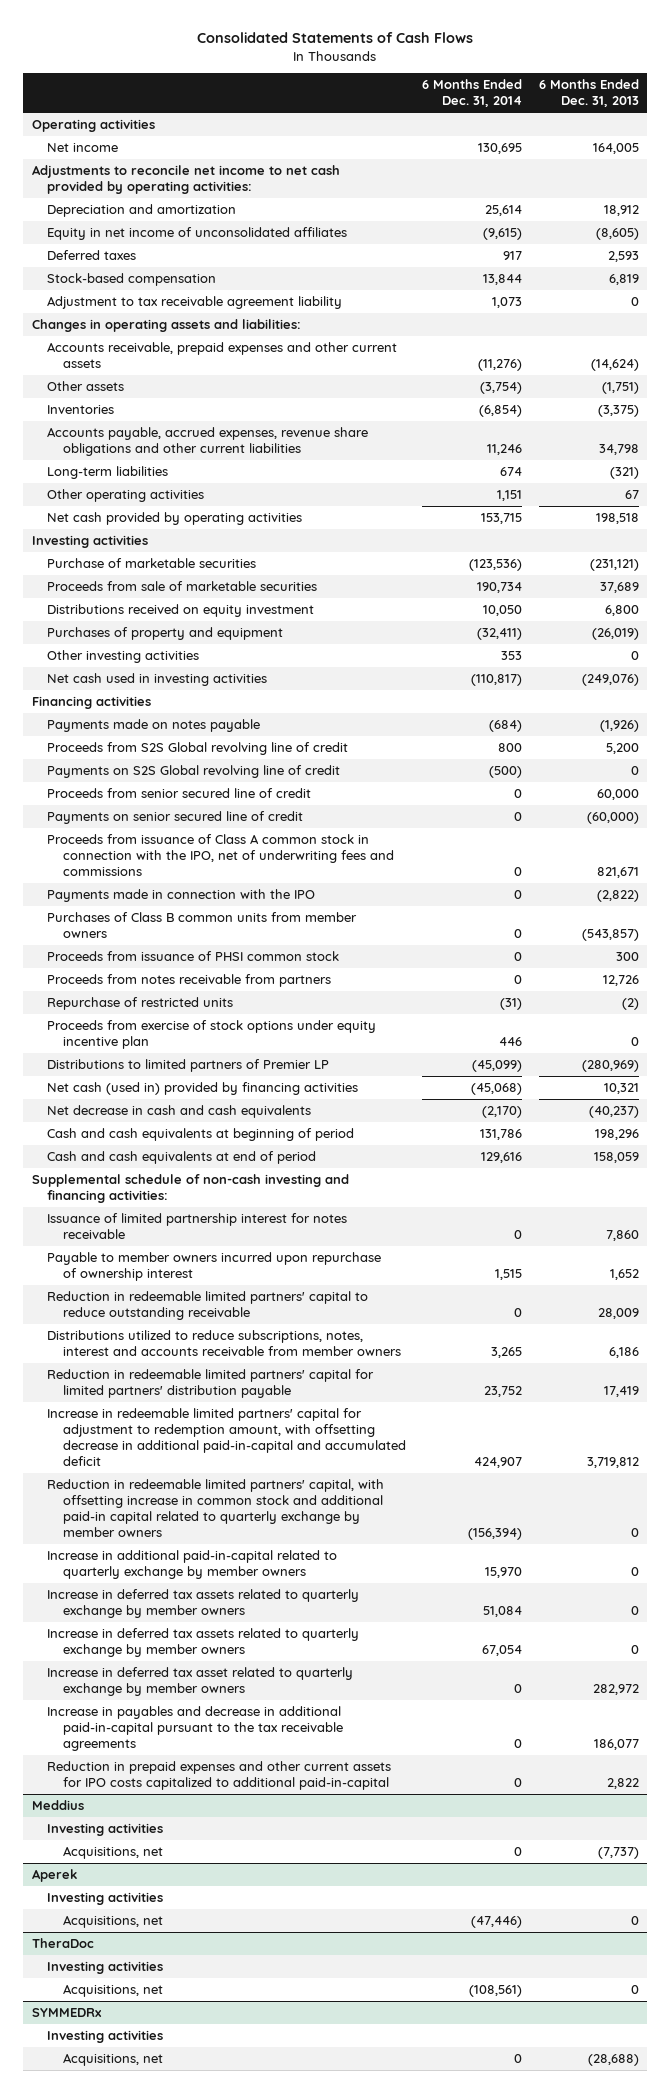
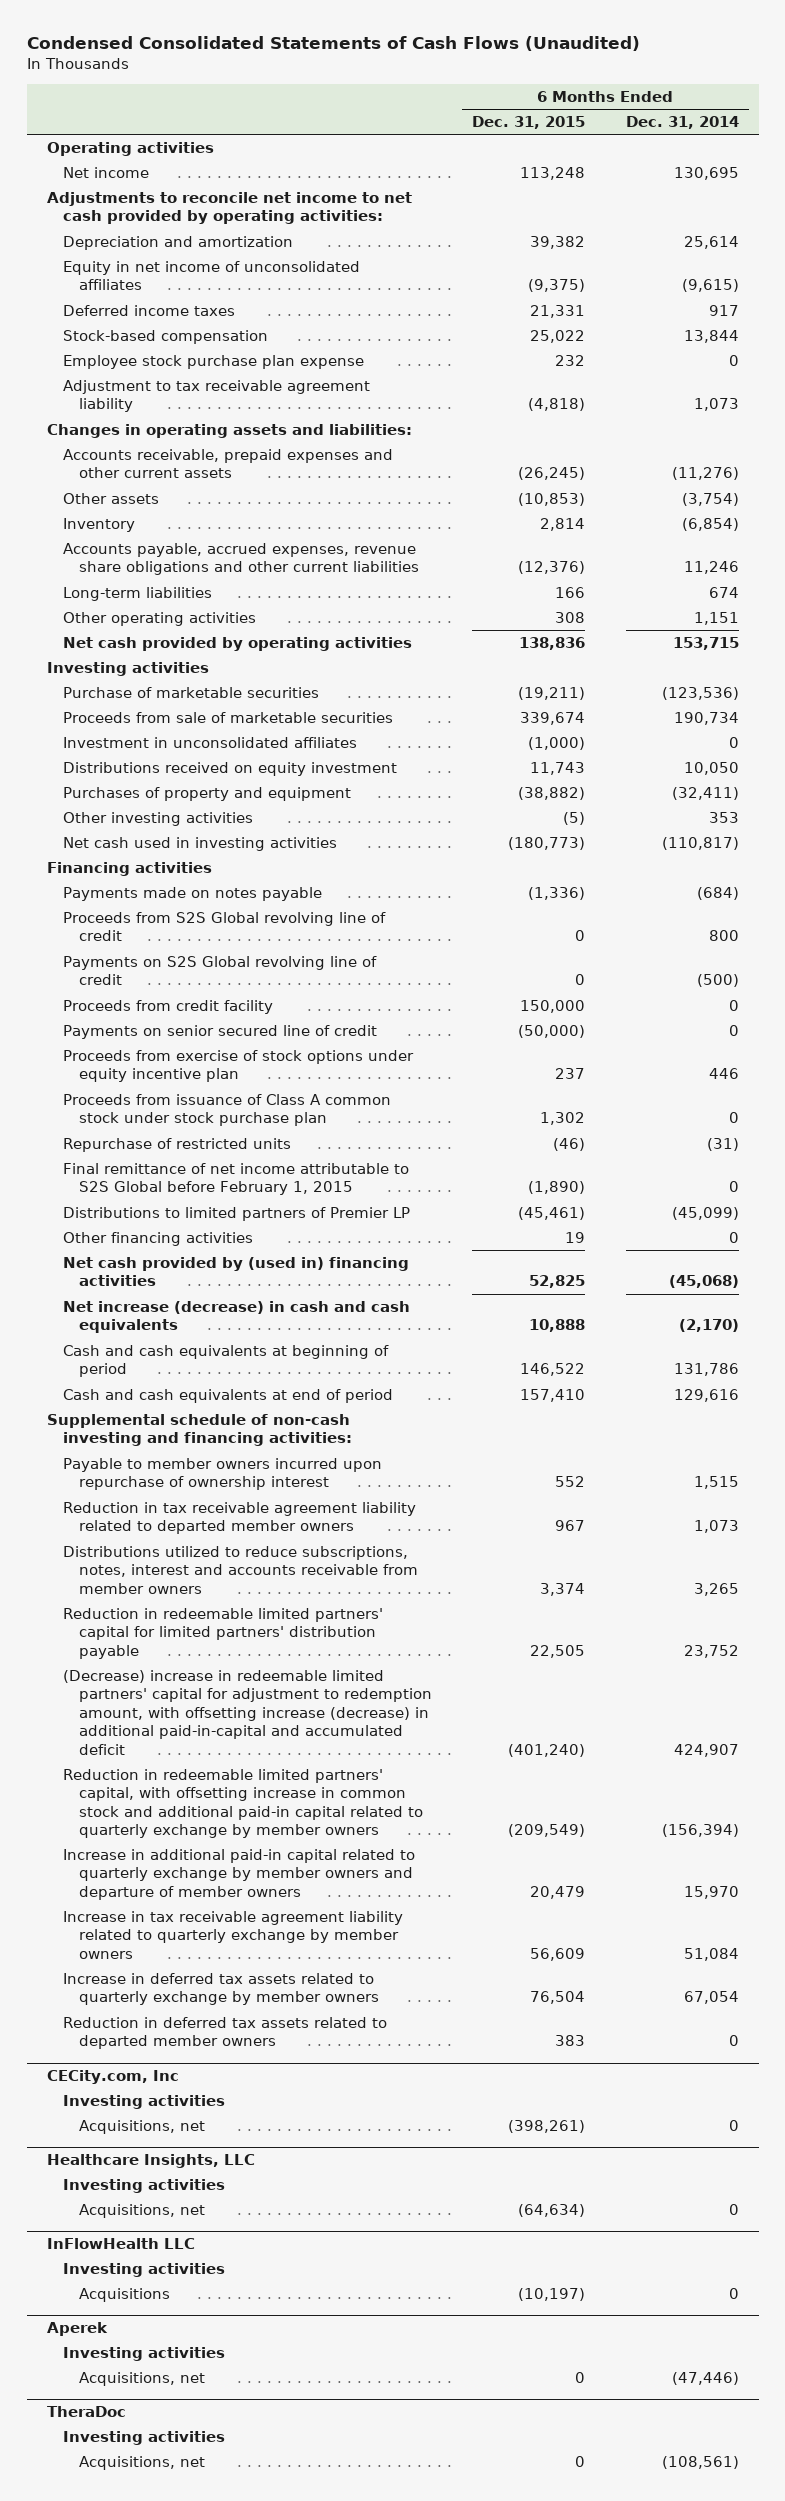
[197,32,474,44] Consolidated Statements of Cash Flows -> [26,36,640,52] Condensed Consolidated Statements of Cash Flows (Unaudited)
[538,79,639,108] 6 Months Ended Dec. 31, 2013 -> none
none -> [472,115,586,129] Dec. 31, 2015
[47,250,137,261] Deferred taxes -> [62,304,235,316] Deferred income taxes
none -> [62,354,364,369] Employee stock purchase plan expense
[47,405,115,415] Inventories -> [62,517,135,532] Inventory
none -> [62,736,357,748] Investment in unconsolidated affiliates
[47,788,312,799] Proceeds from senior secured line of credit -> none
none -> [62,999,273,1014] Proceeds from credit facility
[47,834,394,876] Proceeds from issuance of Class A common stock in connection with the IPO, net of underwriting fees and commissions -> none
[47,889,316,903] Payments made in connection with the IPO -> none
[47,912,358,938] Purchases of Class B common units from member owners -> none
[47,951,340,962] Proceeds from issuance of PHSI common stock -> none
[47,974,332,988] Proceeds from notes receivable from partners -> none
none -> [62,1093,391,1127] Proceeds from issuance of Class A common stock under stock purchase plan
[47,997,234,1011] Repurchase of restricted units -> [62,1137,291,1152] Repurchase of restricted units
none -> [62,1162,409,1196] Final remittance of net income attributable to S2S Global before February 1, 2015
none -> [62,1231,253,1246] Other financing activities
[47,1082,359,1096] Net cash (used in) provided by financing activities -> [62,1256,409,1287] Net cash provided by (used in) financing activities
[47,1105,312,1119] Net decrease in cash and cash equivalents -> [62,1300,410,1334] Net increase (decrease) in cash and cash equivalents
[47,1213,348,1239] Issuance of limited partnership interest for notes receivable -> none
[47,1291,369,1320] Reduction in redeemable limited partners' capital to reduce outstanding receivable -> none
none -> [62,1501,416,1535] Reduction in tax receivable agreement liability related to departed member owners
[47,1408,406,1466] Increase in redeemable limited partners' capital for adjustment to redemption amount, with offsetting decrease in additional paid-in-capital and accumulated deficit -> [62,1669,433,1755] (Decrease) increase in redeemable limited partners' capital for adjustment to redemption amount, with offsetting increase (decrease) in additional paid-in-capital and accumulated deficit
[47,1550,338,1579] Increase in additional paid-in-capital related to quarterly exchange by member owners -> [62,1848,415,1900] Increase in additional paid-in capital related to quarterly exchange by member owners and departure of member owners
[47,1589,360,1618] Increase in deferred tax assets related to quarterly exchange by member owners -> [62,1910,403,1959] Increase in tax receivable agreement liability related to quarterly exchange by member owners
[47,1667,354,1696] Increase in deferred tax asset related to quarterly exchange by member owners -> none
[47,1761,392,1790] Reduction in prepaid expenses and other current assets for IPO costs capitalized to additional paid-in-capital -> none
[31,1800,84,1811] Meddius -> none
[47,1706,343,1751] Increase in payables and decrease in additional paid-in-capital pursuant to the tax receivable agreements -> [62,2016,387,2050] Reduction in deferred tax assets related to departed member owners
none -> [46,2070,179,2085] CECity.com, Inc
none -> [46,2154,255,2169] Healthcare Insights, LLC
none -> [62,2178,225,2193] Investing activities
none -> [79,2203,206,2218] Acquisitions, net
none -> [46,2238,195,2250] InFlowHealth LLC
none -> [62,2262,225,2277] Investing activities
none -> [79,2287,171,2302] Acquisitions
[31,2008,102,2018] SYMMEDRx -> none
[47,2030,164,2044] Investing activities -> none
[62,2053,163,2067] Acquisitions, net -> none

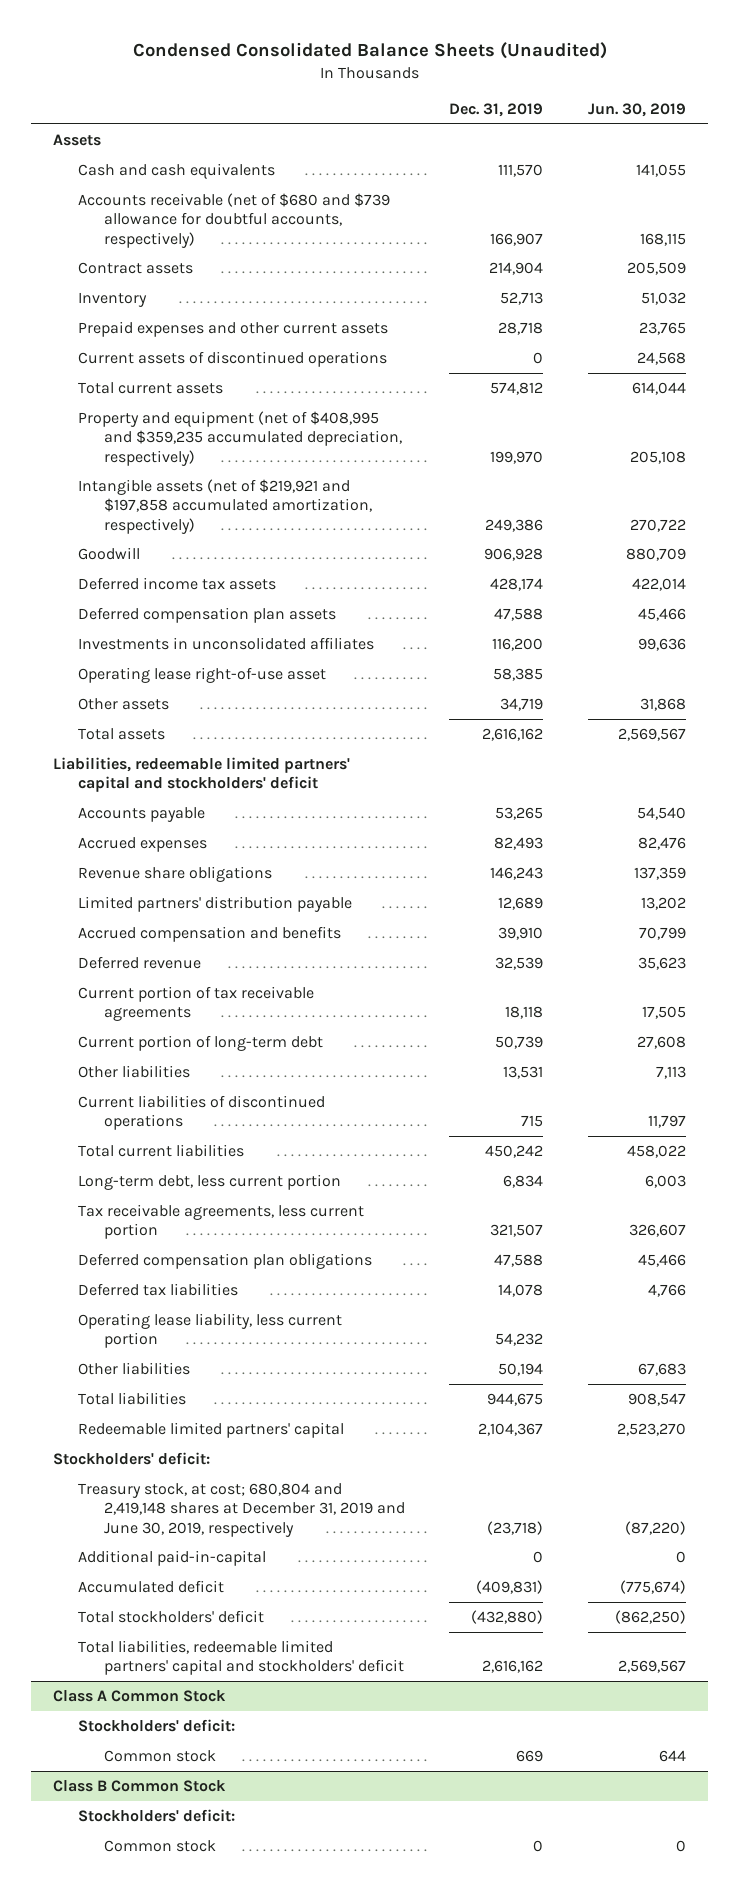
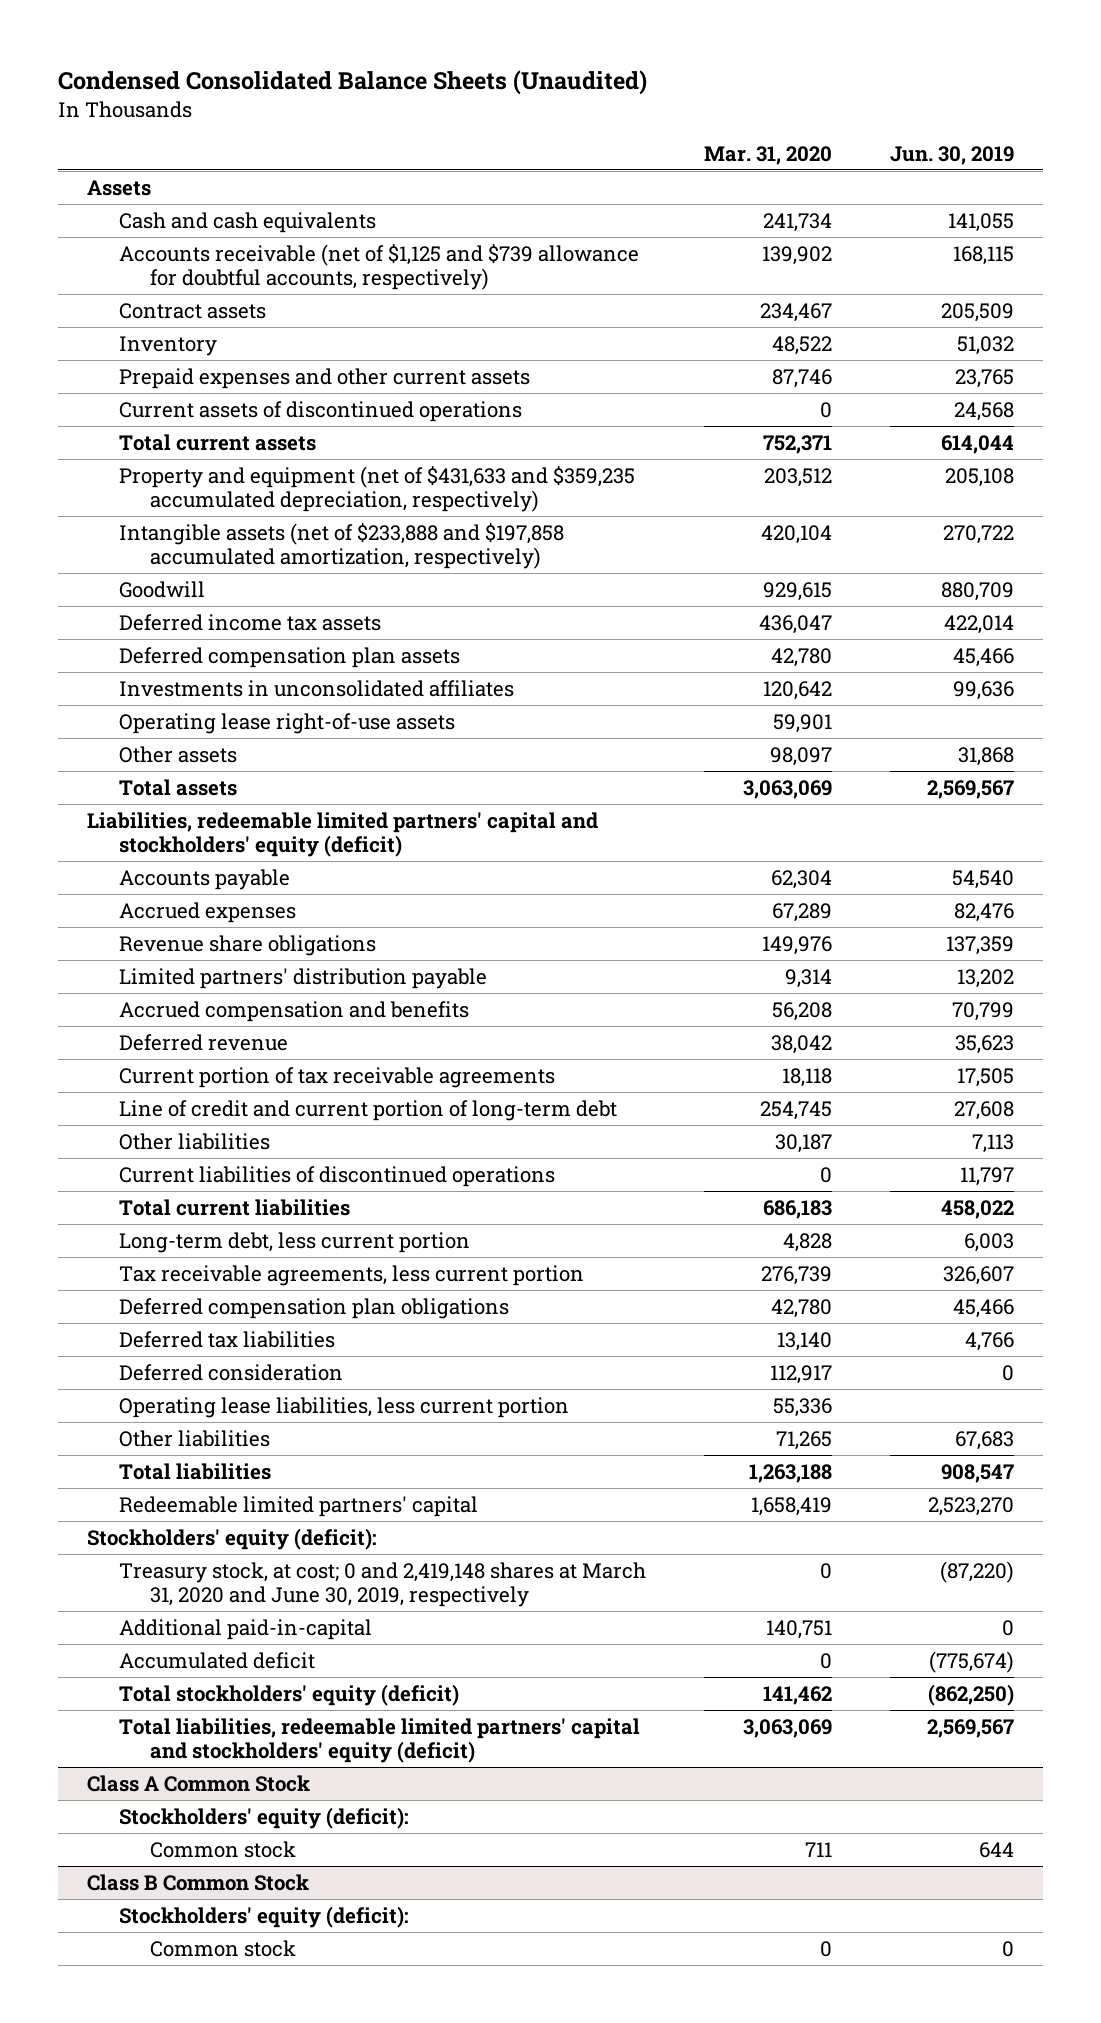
[449,102,544,117] Dec. 31, 2019 -> none
none -> [703,145,832,165] Mar. 31, 2020
[78,193,391,248] Accounts receivable (net of $680 and $739 allowance for doubtful accounts, respectively) -> [118,243,639,290] Accounts receivable (net of $1,125 and $739 allowance for doubtful accounts, respectively)
[78,411,402,466] Property and equipment (net of $408,995 and $359,235 accumulated depreciation, respectively) -> [118,465,635,512] Property and equipment (net of $431,633 and $359,235 accumulated depreciation, respectively)
[78,479,372,534] Intangible assets (net of $219,921 and $197,858 accumulated amortization, respectively) -> [118,522,564,569] Intangible assets (net of $233,888 and $197,858 accumulated amortization, respectively)
[78,667,327,684] Operating lease right-of-use asset -> [118,712,455,734] Operating lease right-of-use assets
[53,757,351,793] Liabilities, redeemable limited partners' capital and stockholders' deficit -> [86,811,598,857] Liabilities, redeemable limited partners' capital and stockholders' equity (deficit)
[78,1035,324,1052] Current portion of long-term debt -> [118,1099,617,1121] Line of credit and current portion of long-term debt
none -> [118,1363,343,1381] Deferred consideration
[78,1313,343,1349] Operating lease liability, less current portion -> [118,1396,569,1418] Operating lease liabilities, less current portion
[53,1452,211,1466] Stockholders' deficit: -> [86,1527,377,1550] Stockholders' equity (deficit):
[78,1483,405,1537] Treasury stock, at cost; 680,804 and 2,419,148 shares at December 31, 2019 and June 30, 2019, respectively -> [118,1561,646,1607] Treasury stock, at cost; 0 and 2,419,148 shares at March 31, 2020 and June 30, 2019, respectively
[78,1610,265,1624] Total stockholders' deficit -> [118,1683,459,1706] Total stockholders' equity (deficit)
[78,1640,404,1676] Total liabilities, redeemable limited partners' capital and stockholders' deficit -> [118,1717,640,1763] Total liabilities, redeemable limited partners' capital and stockholders' equity (deficit)
[78,1719,236,1733] Stockholders' deficit: -> [118,1806,409,1829] Stockholders' equity (deficit):
[78,1809,236,1823] Stockholders' deficit: -> [118,1905,409,1928] Stockholders' equity (deficit):

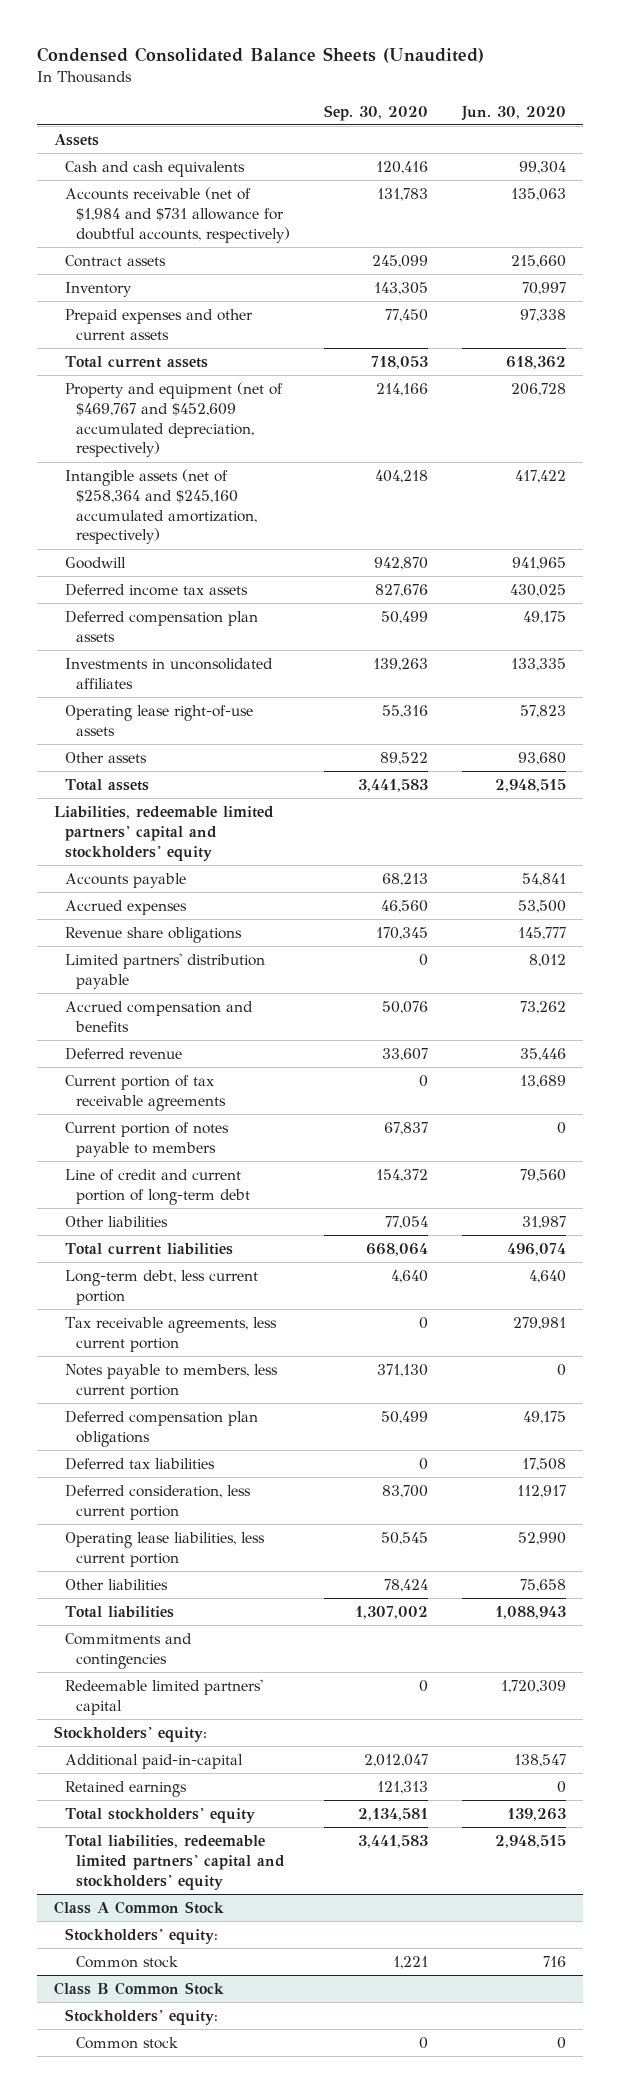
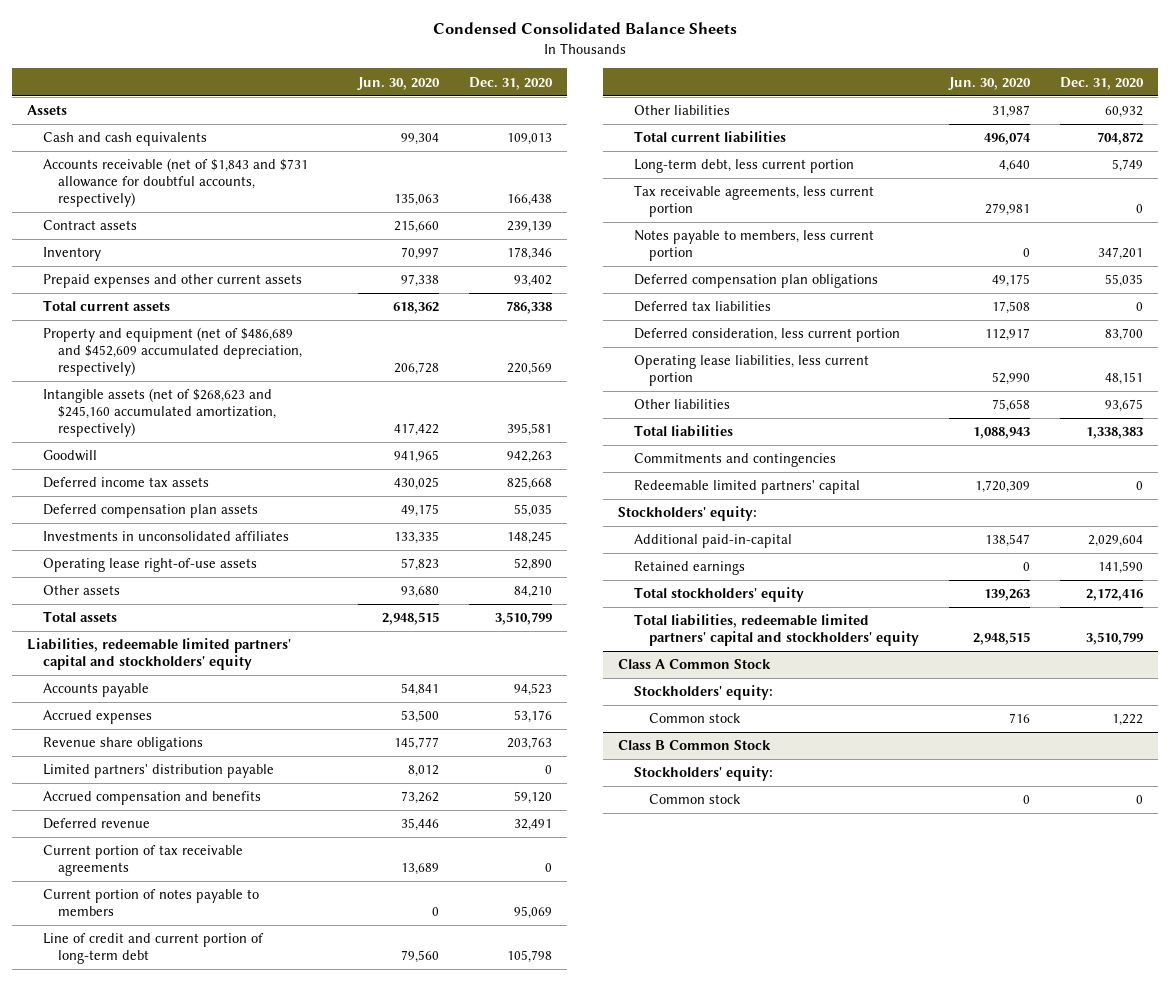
[37,47,485,64] Condensed Consolidated Balance Sheets (Unaudited) -> [433,22,738,35] Condensed Consolidated Balance Sheets
[324,104,429,121] Sep. 30, 2020 -> none
none -> [469,76,554,90] Dec. 31, 2020
[65,186,291,243] Accounts receivable (net of $1,984 and $731 allowance for doubtful accounts, respectively) -> [42,158,308,207] Accounts receivable (net of $1,843 and $731 allowance for doubtful accounts, respectively)
[65,381,284,458] Property and equipment (net of $469,767 and $452,609 accumulated depreciation, respectively) -> [42,327,303,376] Property and equipment (net of $486,689 and $452,609 accumulated depreciation, respectively)
[65,468,258,545] Intangible assets (net of $258,364 and $245,160 accumulated amortization, respectively) -> [42,388,277,437] Intangible assets (net of $268,623 and $245,160 accumulated amortization, respectively)

